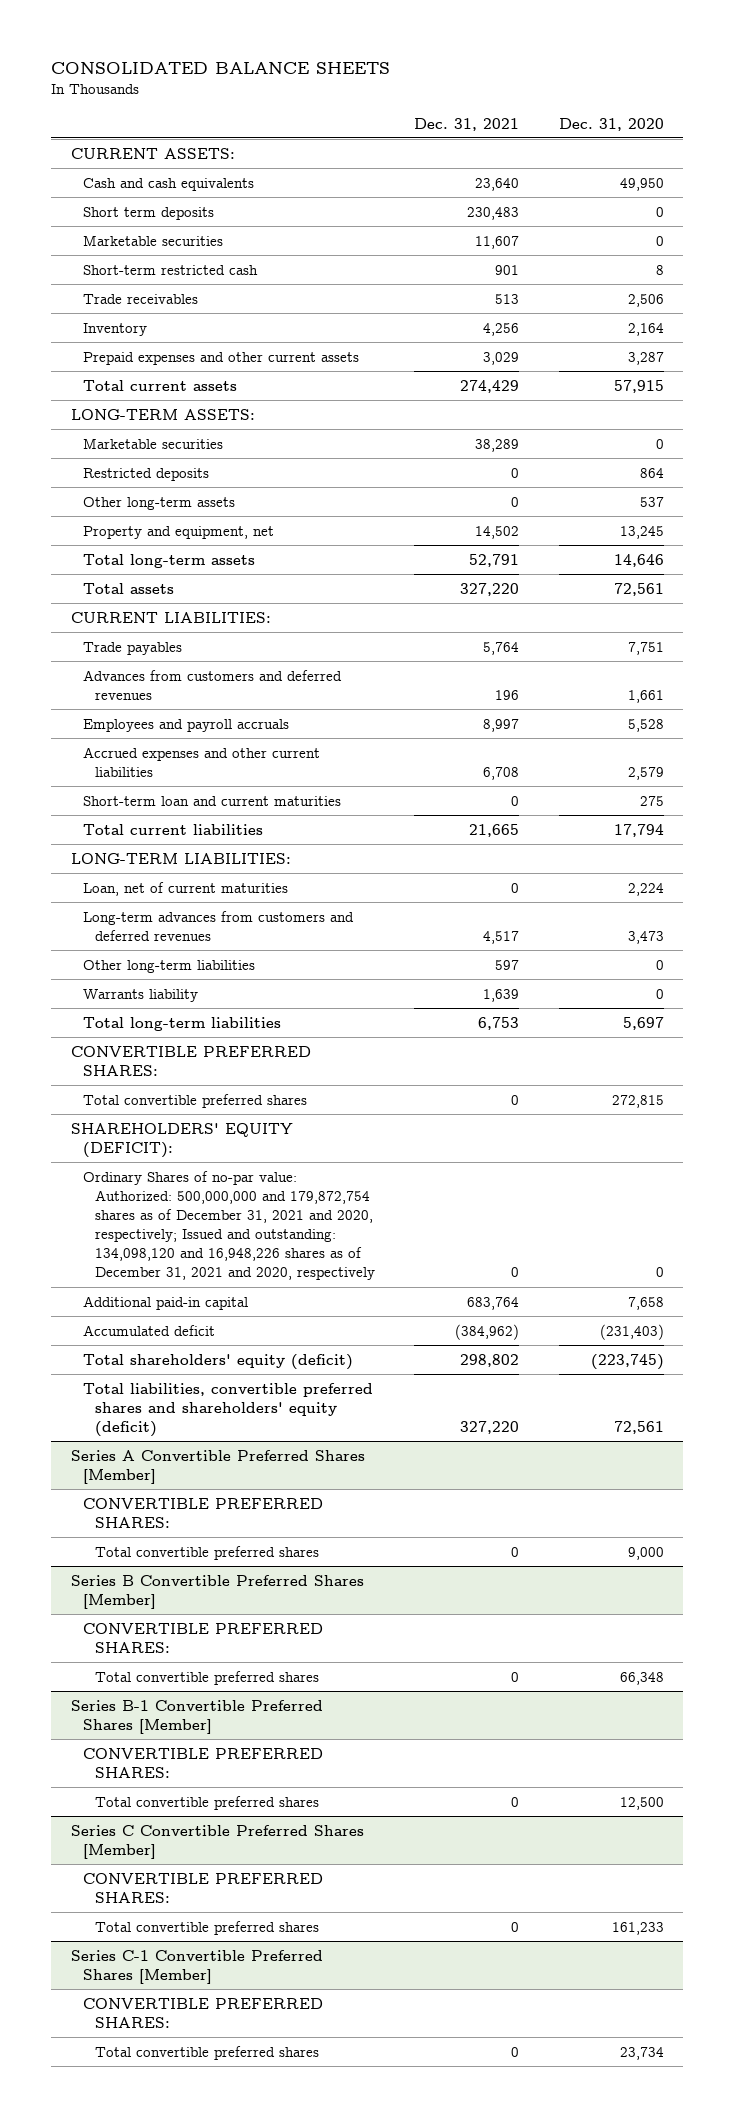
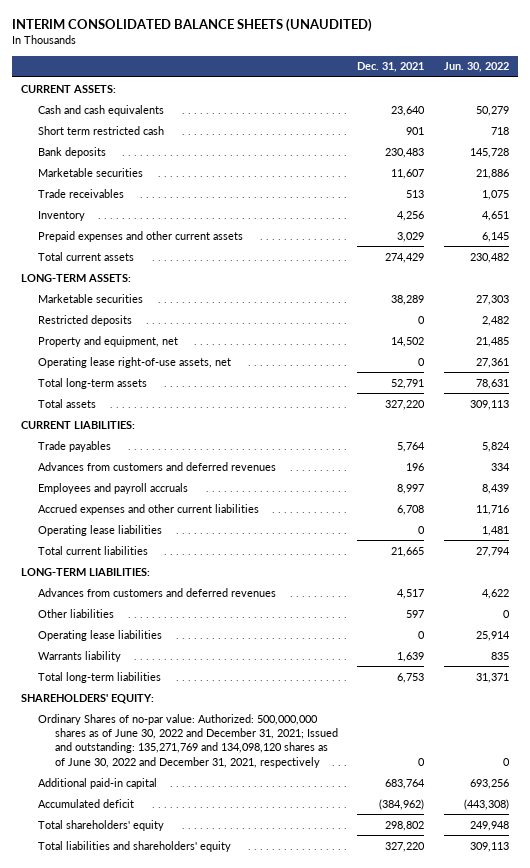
[51,62,391,75] CONSOLIDATED BALANCE SHEETS -> [11,18,372,33] INTERIM CONSOLIDATED BALANCE SHEETS (UNAUDITED)
[558,117,664,131] Dec. 31, 2020 -> none
none -> [443,62,509,73] Jun. 30, 2022
none -> [38,125,165,135] Short term restricted cash
[82,206,214,220] Short term deposits -> [38,146,107,158] Bank deposits
[82,264,258,275] Short-term restricted cash -> none
[82,496,235,510] Other long-term assets -> none
none -> [38,356,232,368] Operating lease right-of-use assets, net
[82,795,341,806] Short-term loan and current maturities -> none
none -> [38,524,163,536] Operating lease liabilities
[82,881,288,896] Loan, net of current maturities -> none
[82,910,354,941] Long-term advances from customers and deferred revenues -> [38,587,277,597] Advances from customers and deferred revenues
[82,959,255,973] Other long-term liabilities -> [38,608,115,618] Other liabilities
none -> [38,629,163,641] Operating lease liabilities
[70,1045,311,1076] CONVERTIBLE PREFERRED SHARES: -> none
[82,1093,307,1108] Total convertible preferred shares -> none
[70,1122,293,1158] SHAREHOLDERS' EQUITY (DEFICIT): -> [21,693,155,704] SHAREHOLDERS' EQUITY:
[82,1170,375,1281] Ordinary Shares of no-par value: Authorized: 500,000,000 and 179,872,754 shares as of December 31, 2021 and 2020, respectively; Issued and outstanding: 134,098,120 and 16,948,226 shares as of December 31, 2021 and 2020, respectively -> [38,713,338,768] Ordinary Shares of no-par value: Authorized: 500,000,000 shares as of June 30, 2022 and December 31, 2021; Issued and outstanding: 135,271,769 and 134,098,120 shares as of June 30, 2022 and December 31, 2021, respectively
[70,1449,365,1484] Series A Convertible Preferred Shares [Member] -> none
[82,1497,323,1528] CONVERTIBLE PREFERRED SHARES: -> none
[94,1545,319,1560] Total convertible preferred shares -> none
[70,1574,364,1609] Series B Convertible Preferred Shares [Member] -> none
[82,1622,323,1653] CONVERTIBLE PREFERRED SHARES: -> none
[94,1670,319,1685] Total convertible preferred shares -> none
[70,1699,323,1734] Series B-1 Convertible Preferred Shares [Member] -> none
[82,1747,323,1778] CONVERTIBLE PREFERRED SHARES: -> none
[94,1795,319,1810] Total convertible preferred shares -> none
[70,1824,364,1859] Series C Convertible Preferred Shares [Member] -> none
[82,1872,323,1903] CONVERTIBLE PREFERRED SHARES: -> none
[94,1920,319,1935] Total convertible preferred shares -> none
[70,1949,323,1984] Series C-1 Convertible Preferred Shares [Member] -> none
[82,1997,323,2028] CONVERTIBLE PREFERRED SHARES: -> none
[94,2045,319,2060] Total convertible preferred shares -> none
[82,1353,353,1370] Total shareholders' equity (deficit) -> [38,819,165,831] Total shareholders' equity
[82,1382,373,1437] Total liabilities, convertible preferred shares and shareholders' equity (deficit) -> [38,840,232,852] Total liabilities and shareholders' equity

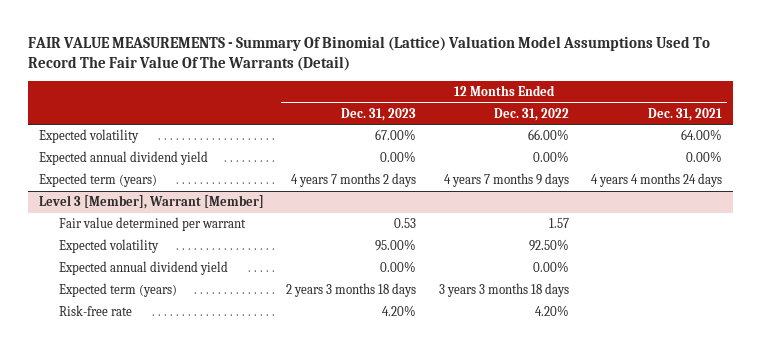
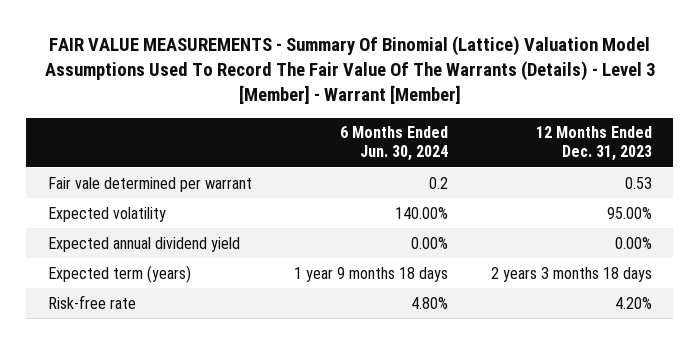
[27,35,710,71] FAIR VALUE MEASUREMENTS - Summary Of Binomial (Lattice) Valuation Model Assumptions Used To Record The Fair Value Of The Warrants (Detail) -> [44,36,655,105] FAIR VALUE MEASUREMENTS - Summary Of Binomial (Lattice) Valuation Model Assumptions Used To Record The Fair Value Of The Warrants (Details) - Level 3 [Member] - Warrant [Member]
[493,107,569,121] Dec. 31, 2022 -> none
[647,107,722,121] Dec. 31, 2021 -> none
none -> [340,126,449,162] 6 Months Ended Jun. 30, 2024
[39,129,140,144] Expected volatility -> none
[39,151,209,166] Expected annual dividend yield -> none
[39,173,158,188] Expected term (years) -> none
[39,195,265,210] Level 3 [Member], Warrant [Member] -> none
[59,217,247,232] Fair value determined per warrant -> [47,176,252,192] Fair vale determined per warrant

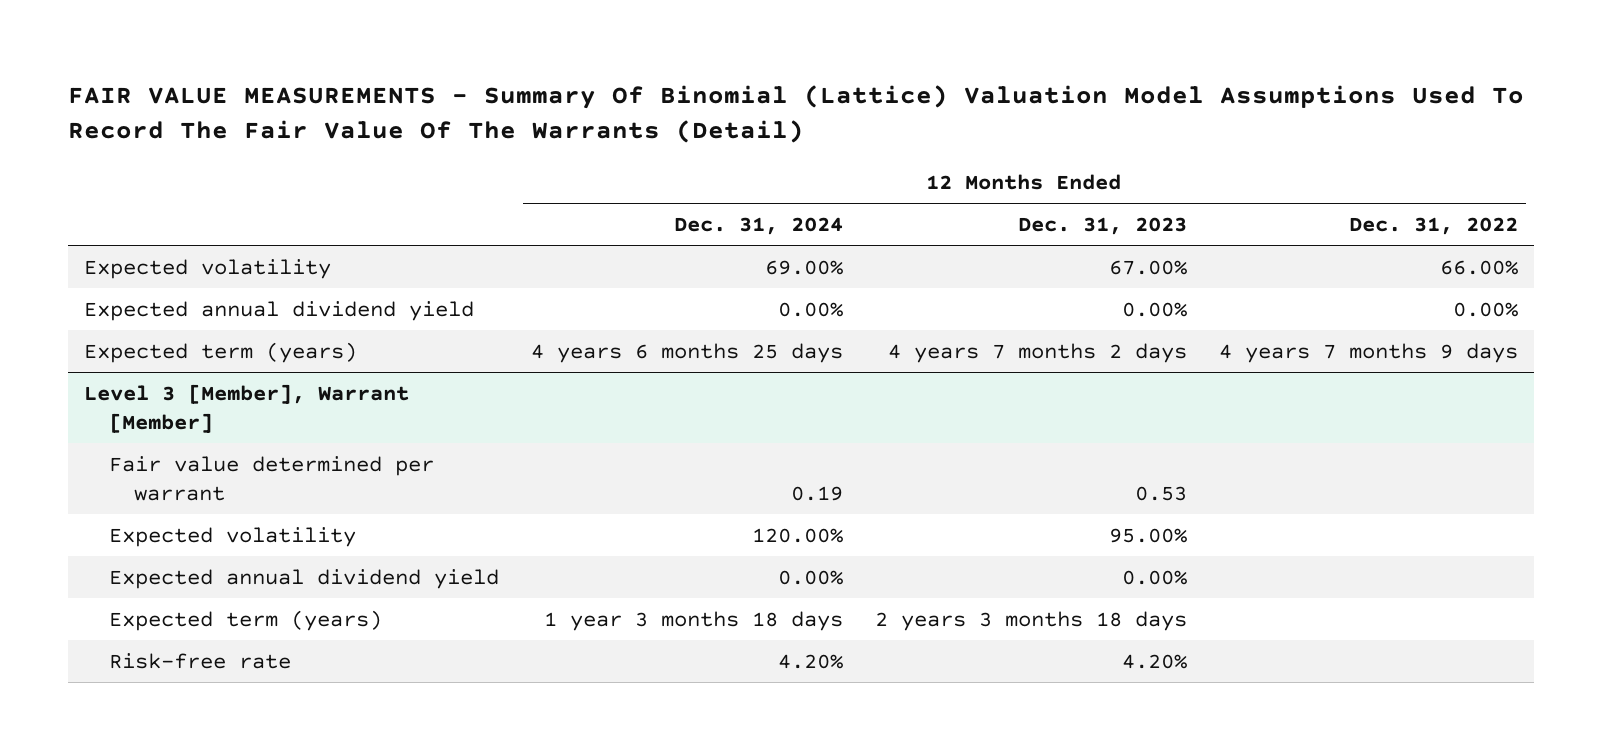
[44,36,655,105] FAIR VALUE MEASUREMENTS - Summary Of Binomial (Lattice) Valuation Model Assumptions Used To Record The Fair Value Of The Warrants (Details) - Level 3 [Member] - Warrant [Member] -> [67,84,1524,144] FAIR VALUE MEASUREMENTS - Summary Of Binomial (Lattice) Valuation Model Assumptions Used To Record The Fair Value Of The Warrants (Detail)
[340,126,449,162] 6 Months Ended Jun. 30, 2024 -> none
none -> [673,217,843,236] Dec. 31, 2024
none -> [1348,217,1518,236] Dec. 31, 2022
none -> [83,258,331,279] Expected volatility
none -> [83,300,474,321] Expected annual dividend yield
none -> [83,341,357,363] Expected term (years)
none -> [83,383,409,433] Level 3 [Member], Warrant [Member]
[47,176,252,192] Fair vale determined per warrant -> [108,455,434,501] Fair value determined per warrant

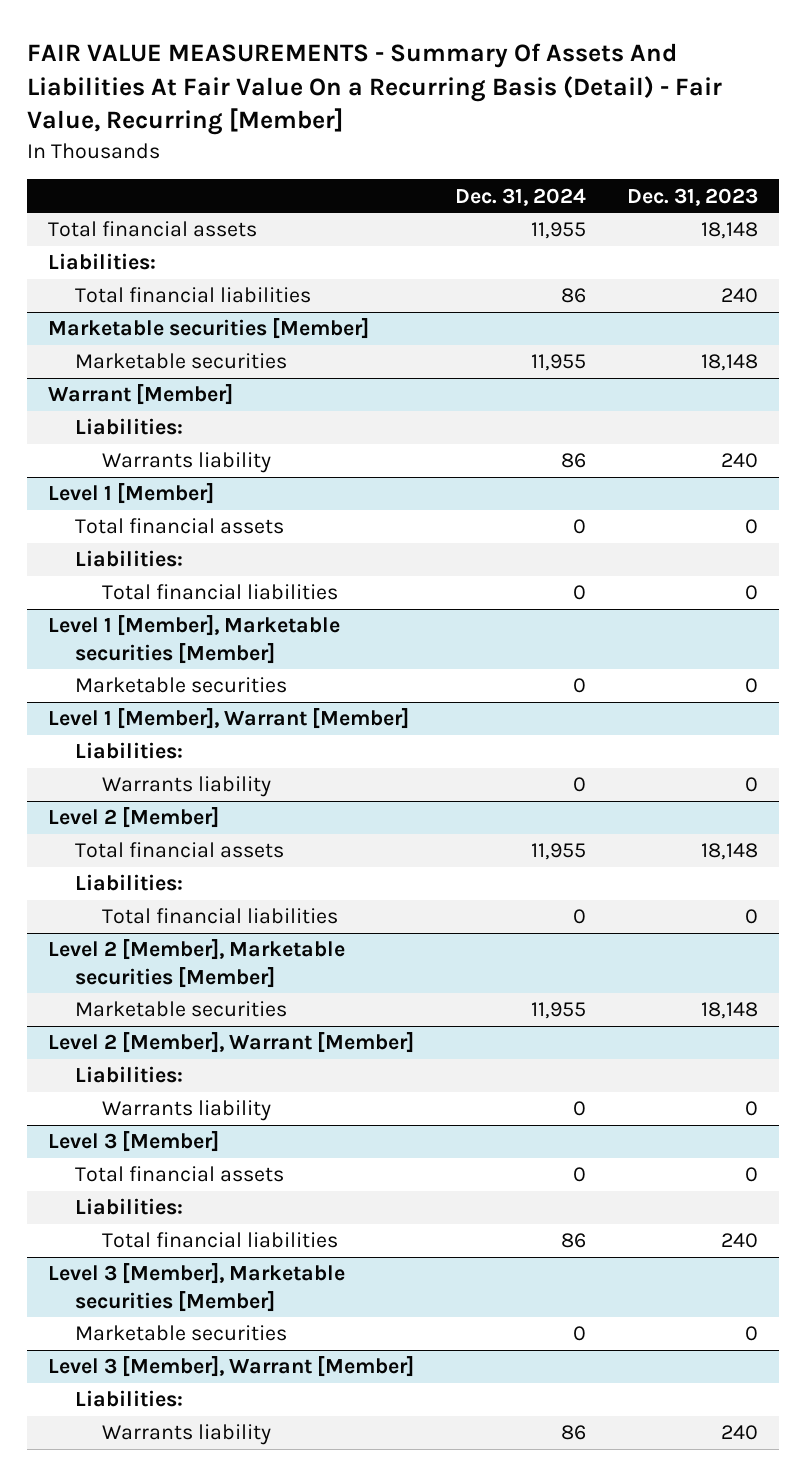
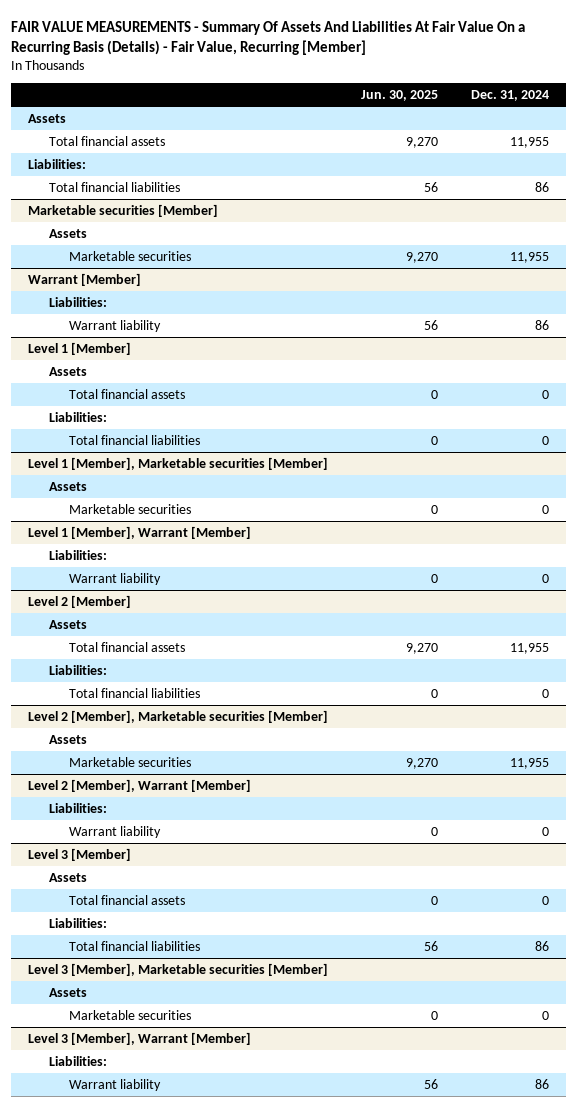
[27,43,723,136] FAIR VALUE MEASUREMENTS - Summary Of Assets And Liabilities At Fair Value On a Recurring Basis (Detail) - Fair Value, Recurring [Member] -> [11,20,526,56] FAIR VALUE MEASUREMENTS - Summary Of Assets And Liabilities At Fair Value On a Recurring Basis (Details) - Fair Value, Recurring [Member]
[627,187,759,206] Dec. 31, 2023 -> none
none -> [360,90,438,102] Jun. 30, 2025
none -> [27,113,66,123] Assets
none -> [48,228,87,238] Assets
[102,452,272,474] Warrants liability -> [69,319,162,332] Warrant liability
none -> [48,366,87,376] Assets
none -> [48,481,87,491] Assets
[102,776,272,798] Warrants liability -> [69,572,162,585] Warrant liability
none -> [48,619,87,629] Assets
none -> [48,734,87,744] Assets
[102,1100,272,1122] Warrants liability -> [69,825,162,838] Warrant liability
none -> [48,872,87,882] Assets
none -> [48,987,87,997] Assets
[102,1424,272,1446] Warrants liability -> [69,1078,162,1091] Warrant liability

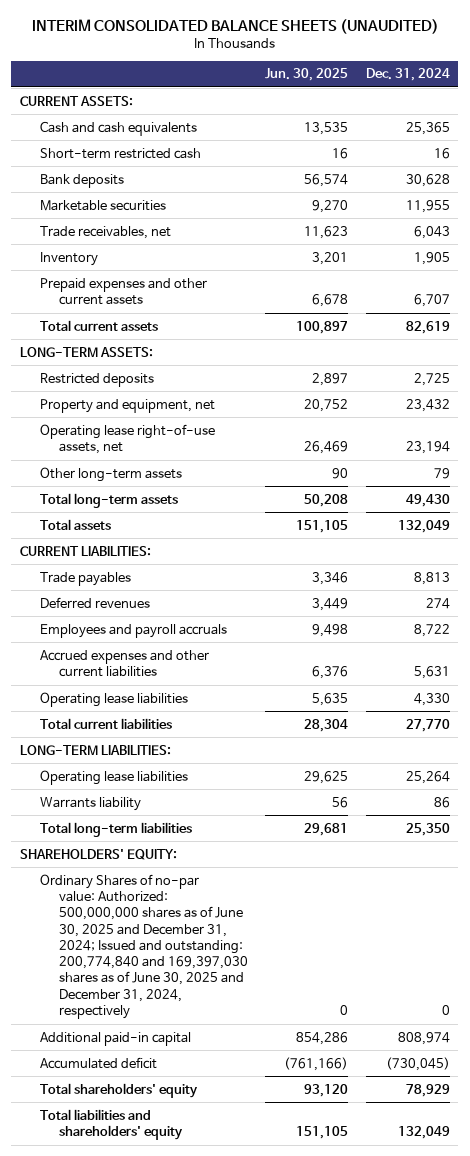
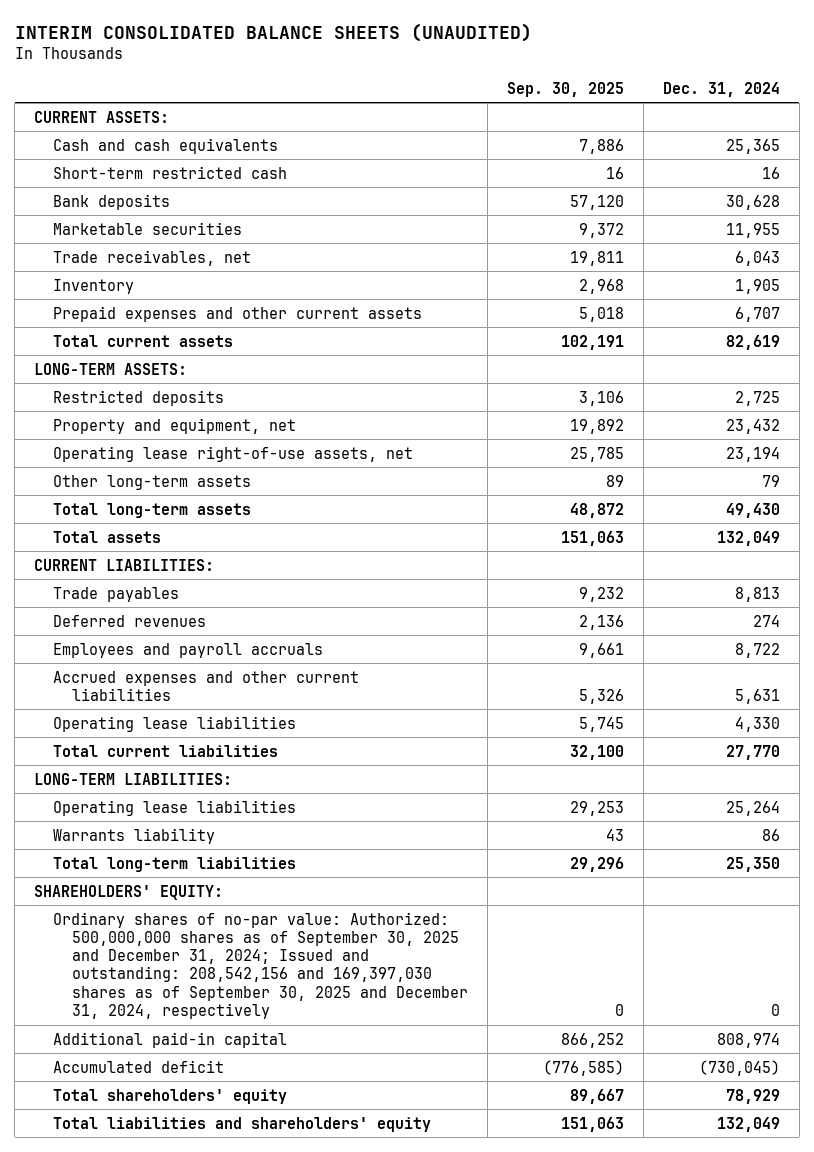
[265,68,349,82] Jun. 30, 2025 -> none
none -> [507,81,625,97] Sep. 30, 2025
[39,873,249,1020] Ordinary Shares of no-par value: Authorized: 500,000,000 shares as of June 30, 2025 and December 31, 2024; Issued and outstanding: 200,774,840 and 169,397,030 shares as of June 30, 2025 and December 31, 2024, respectively -> [53,911,469,1020] Ordinary shares of no-par value: Authorized: 500,000,000 shares as of September 30, 2025 and December 31, 2024; Issued and outstanding: 208,542,156 and 169,397,030 shares as of September 30, 2025 and December 31, 2024, respectively

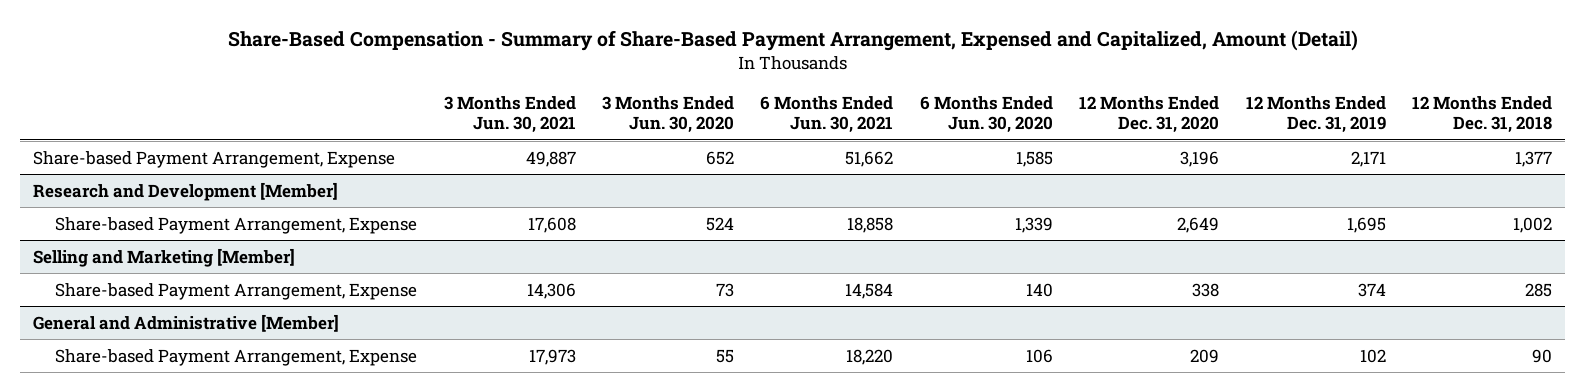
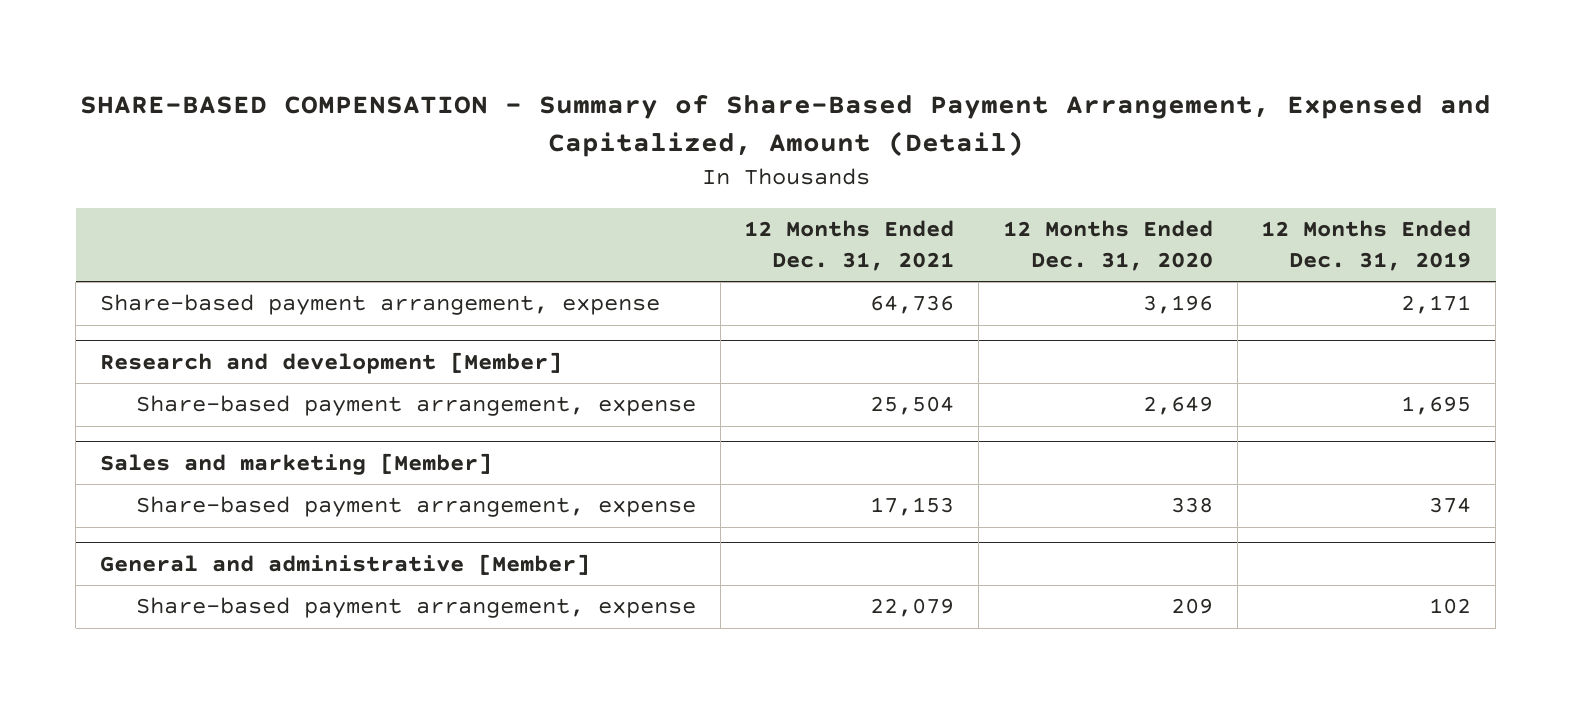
[227,30,1358,52] Share-Based Compensation - Summary of Share-Based Payment Arrangement, Expensed and Capitalized, Amount (Detail) -> [79,95,1491,157] SHARE-BASED COMPENSATION - Summary of Share-Based Payment Arrangement, Expensed and Capitalized, Amount (Detail)
[443,95,576,134] 3 Months Ended Jun. 30, 2021 -> none
[601,95,734,134] 3 Months Ended Jun. 30, 2020 -> none
[760,95,894,134] 6 Months Ended Jun. 30, 2021 -> none
[919,95,1053,134] 6 Months Ended Jun. 30, 2020 -> none
[1412,95,1553,134] 12 Months Ended Dec. 31, 2018 -> none
none -> [744,220,955,272] 12 Months Ended Dec. 31, 2021
[33,150,396,168] Share-based Payment Arrangement, Expense -> [100,294,661,316] Share-based payment arrangement, expense
[33,181,339,201] Research and Development [Member] -> [100,351,563,374] Research and development [Member]
[55,216,418,234] Share-based Payment Arrangement, Expense -> [135,395,696,417] Share-based payment arrangement, expense
[33,247,296,267] Selling and Marketing [Member] -> [100,452,493,475] Sales and marketing [Member]
[55,282,418,300] Share-based Payment Arrangement, Expense -> [135,496,696,518] Share-based payment arrangement, expense
[33,313,340,332] General and Administrative [Member] -> [100,553,591,575] General and administrative [Member]
[55,348,418,366] Share-based Payment Arrangement, Expense -> [135,597,696,619] Share-based payment arrangement, expense

